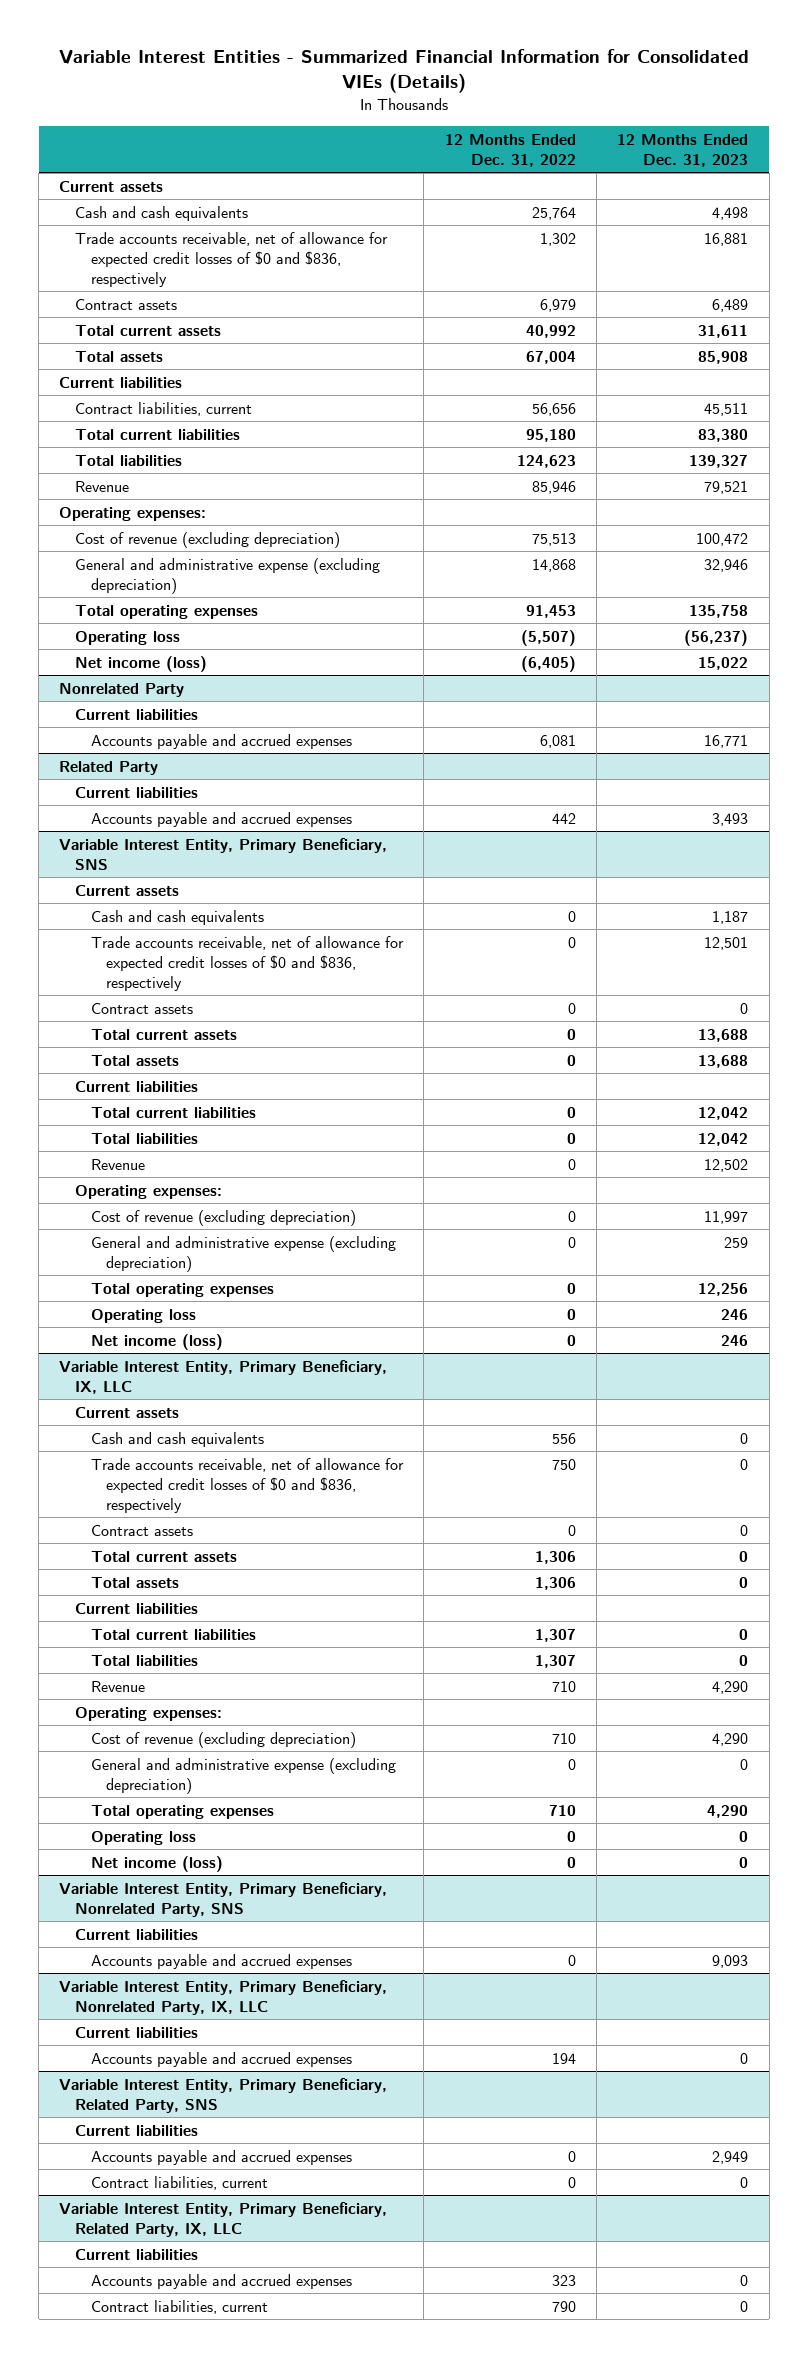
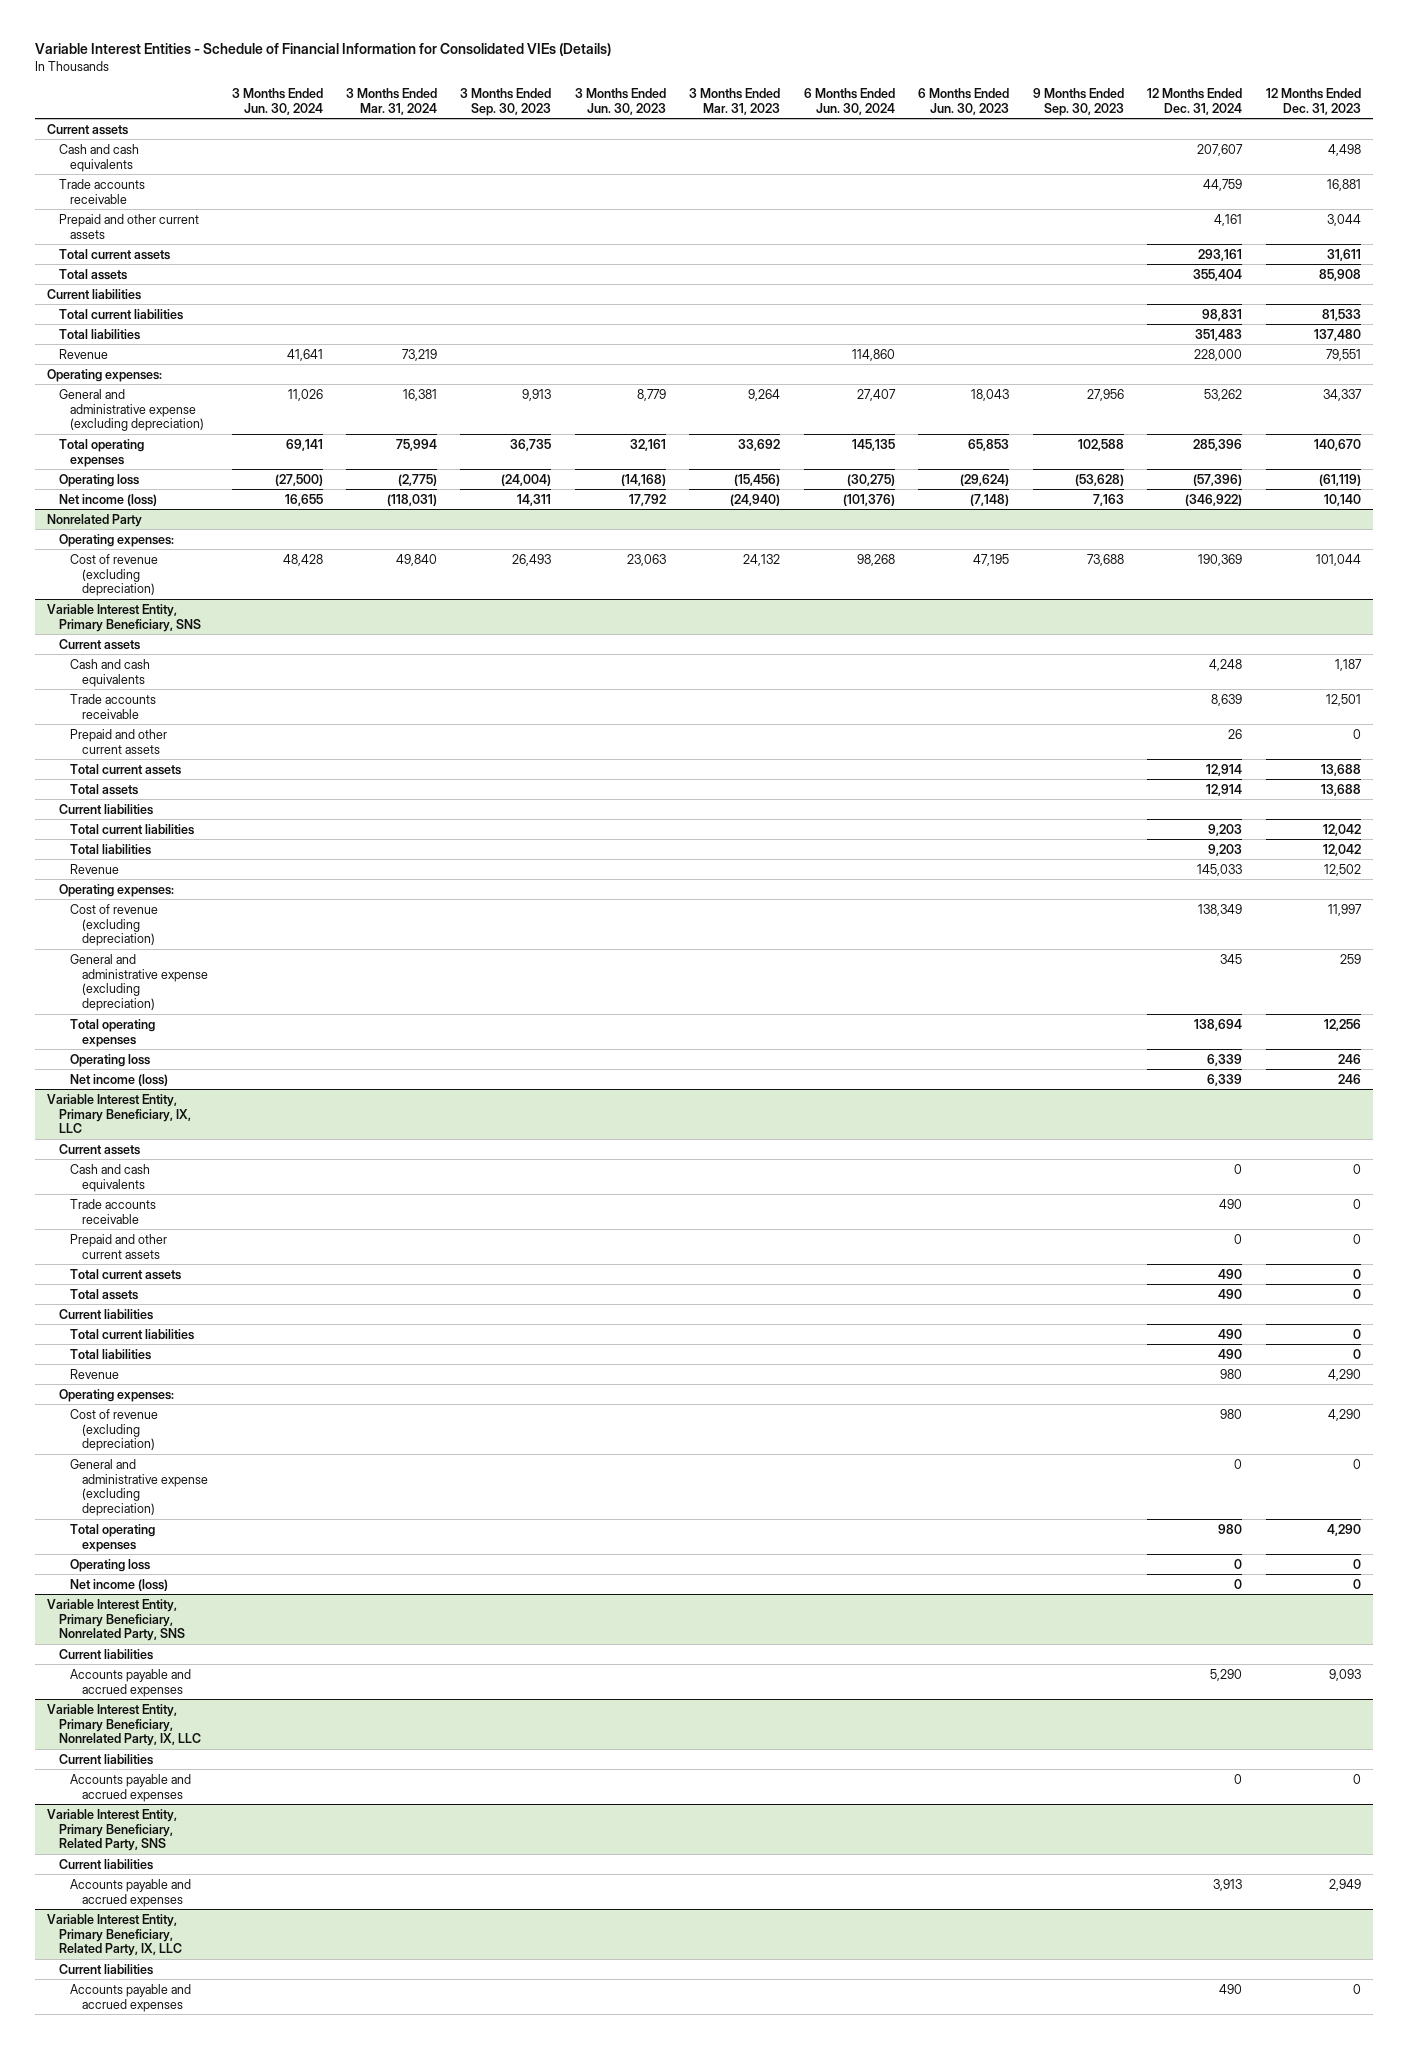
[58,49,749,94] Variable Interest Entities - Summarized Financial Information for Consolidated VIEs (Details) -> [35,43,612,57] Variable Interest Entities - Schedule of Financial Information for Consolidated VIEs (Details)
[444,133,576,167] 12 Months Ended Dec. 31, 2022 -> none
none -> [231,87,323,115] 3 Months Ended Jun. 30, 2024
none -> [345,87,437,115] 3 Months Ended Mar. 31, 2024
none -> [460,87,552,116] 3 Months Ended Sep. 30, 2023
none -> [574,87,666,115] 3 Months Ended Jun. 30, 2023
none -> [689,87,781,115] 3 Months Ended Mar. 31, 2023
none -> [803,87,895,115] 6 Months Ended Jun. 30, 2024
none -> [918,87,1010,115] 6 Months Ended Jun. 30, 2023
none -> [1032,87,1124,116] 9 Months Ended Sep. 30, 2023
none -> [1147,87,1243,115] 12 Months Ended Dec. 31, 2024
[75,298,178,310] Contract assets -> none
[75,231,389,287] Trade accounts receivable, net of allowance for expected credit losses of $0 and $836, respectively -> [58,178,145,204] Trade accounts receivable
none -> [58,213,199,239] Prepaid and other current assets
[75,401,253,416] Contract liabilities, current -> none
[698,428,749,442] 83,380 -> [1321,308,1361,321] 81,533
[689,454,749,468] 139,327 -> [1313,328,1361,341] 137,480
[704,480,749,494] 79,521 -> [1325,348,1361,361] 79,551
[75,531,341,548] Cost of revenue (excluding depreciation) -> none
[704,558,749,572] 32,946 -> [1322,388,1362,401] 34,337
[689,604,749,618] 135,758 -> [1313,438,1361,451] 140,670
[684,629,749,646] (56,237) -> [1318,473,1361,486] (61,119)
[698,656,749,670] 15,022 -> [1323,493,1361,506] 10,140
[75,708,199,720] Current liabilities -> none
[90,733,352,749] Accounts payable and accrued expenses -> none
[59,760,159,775] Related Party -> none
[75,786,199,798] Current liabilities -> none
[90,811,352,827] Accounts payable and accrued expenses -> none
none -> [58,533,174,547] Operating expenses:
none -> [70,553,159,597] Cost of revenue (excluding depreciation)
[90,1002,193,1014] Contract assets -> none
[90,935,404,991] Trade accounts receivable, net of allowance for expected credit losses of $0 and $836, respectively -> [70,693,157,719] Trade accounts receivable
none -> [70,728,168,754] Prepaid and other current assets
[90,1524,193,1536] Contract assets -> none
[90,1457,404,1513] Trade accounts receivable, net of allowance for expected credit losses of $0 and $836, respectively -> [70,1198,157,1224] Trade accounts receivable
none -> [70,1233,168,1259] Prepaid and other current assets
[90,2175,268,2190] Contract liabilities, current -> none
[90,2299,268,2314] Contract liabilities, current -> none

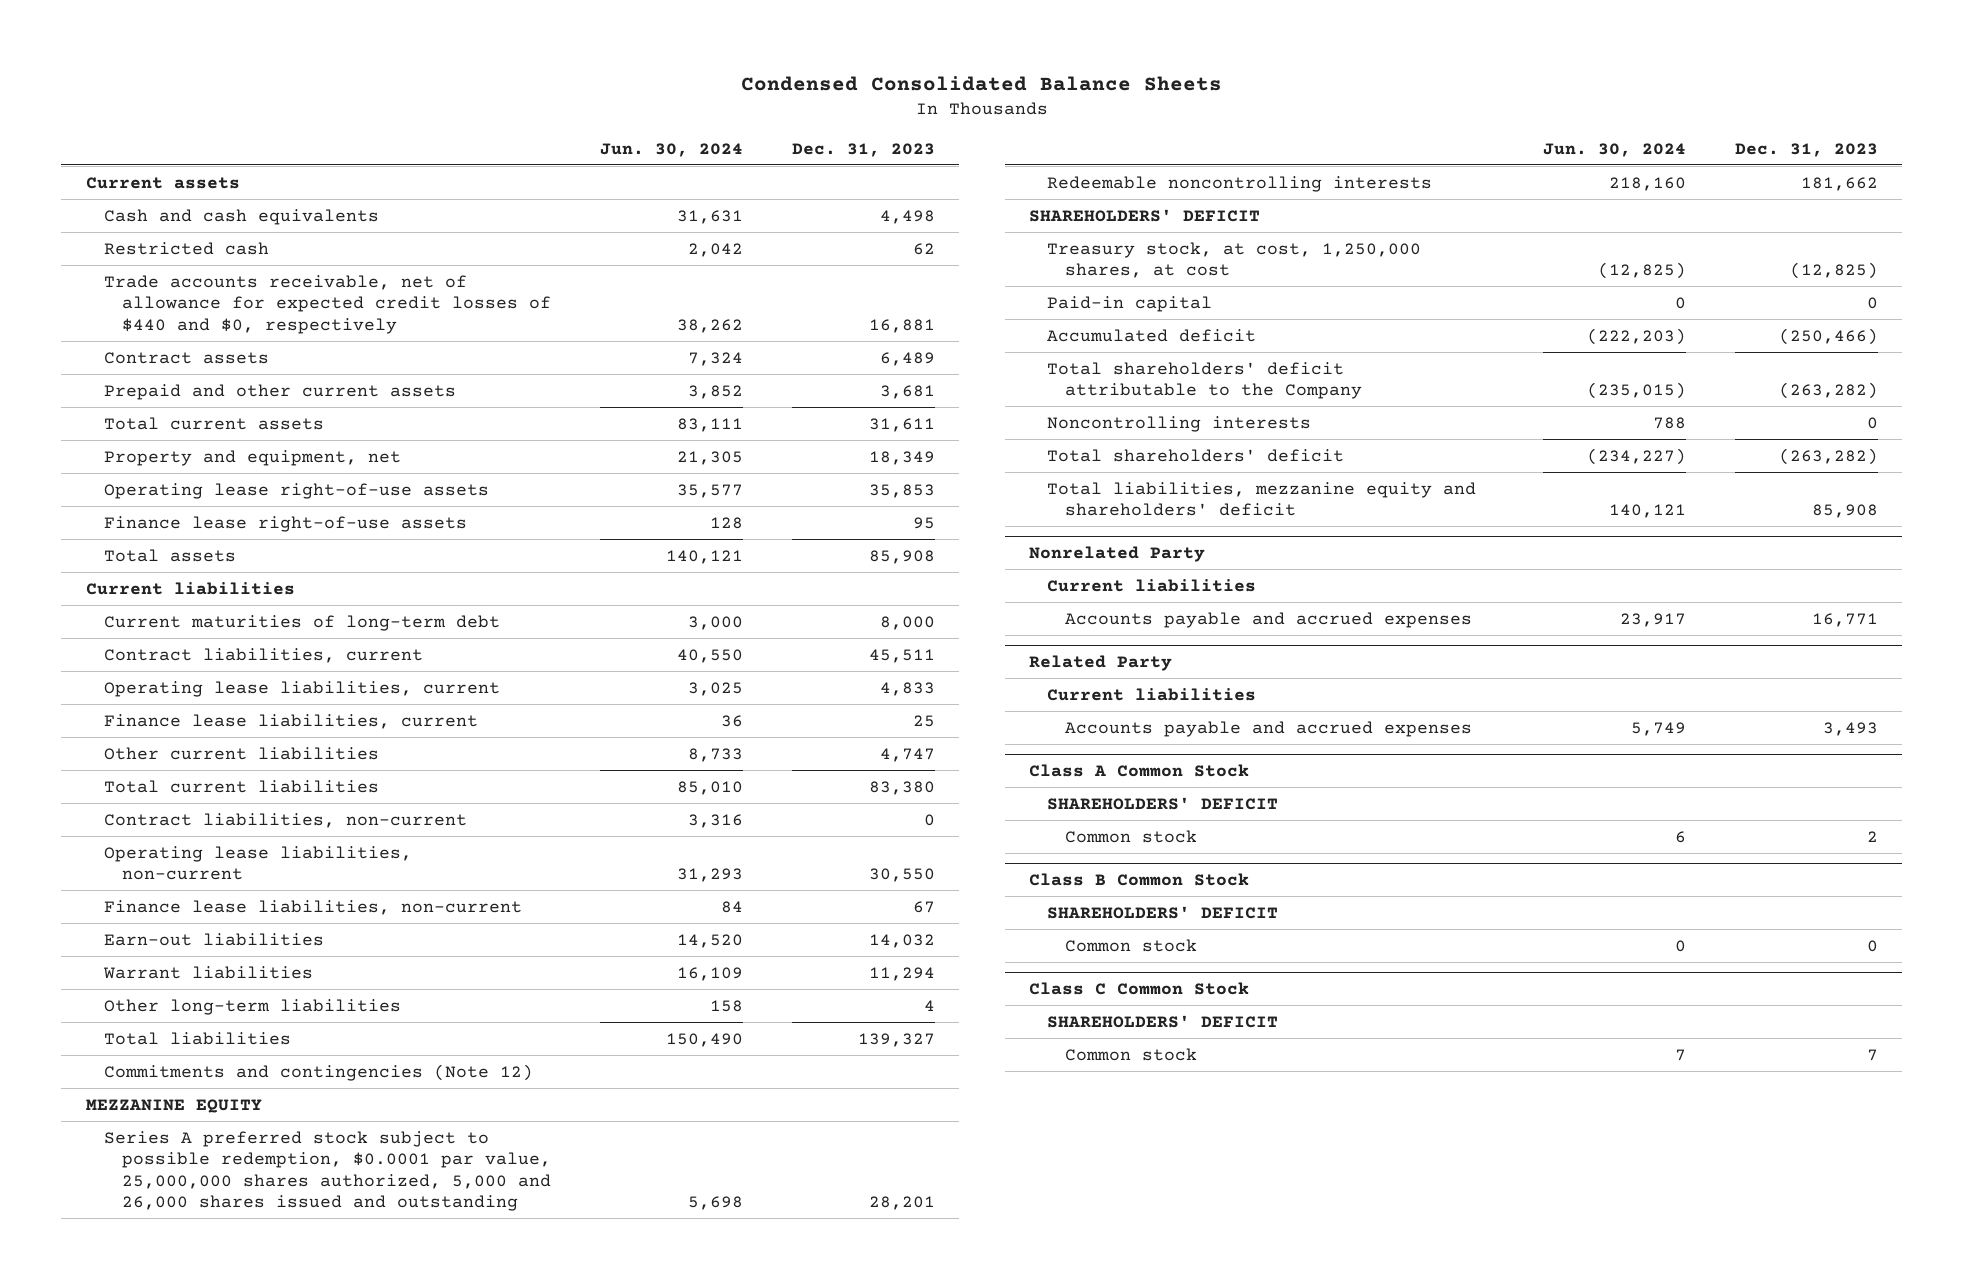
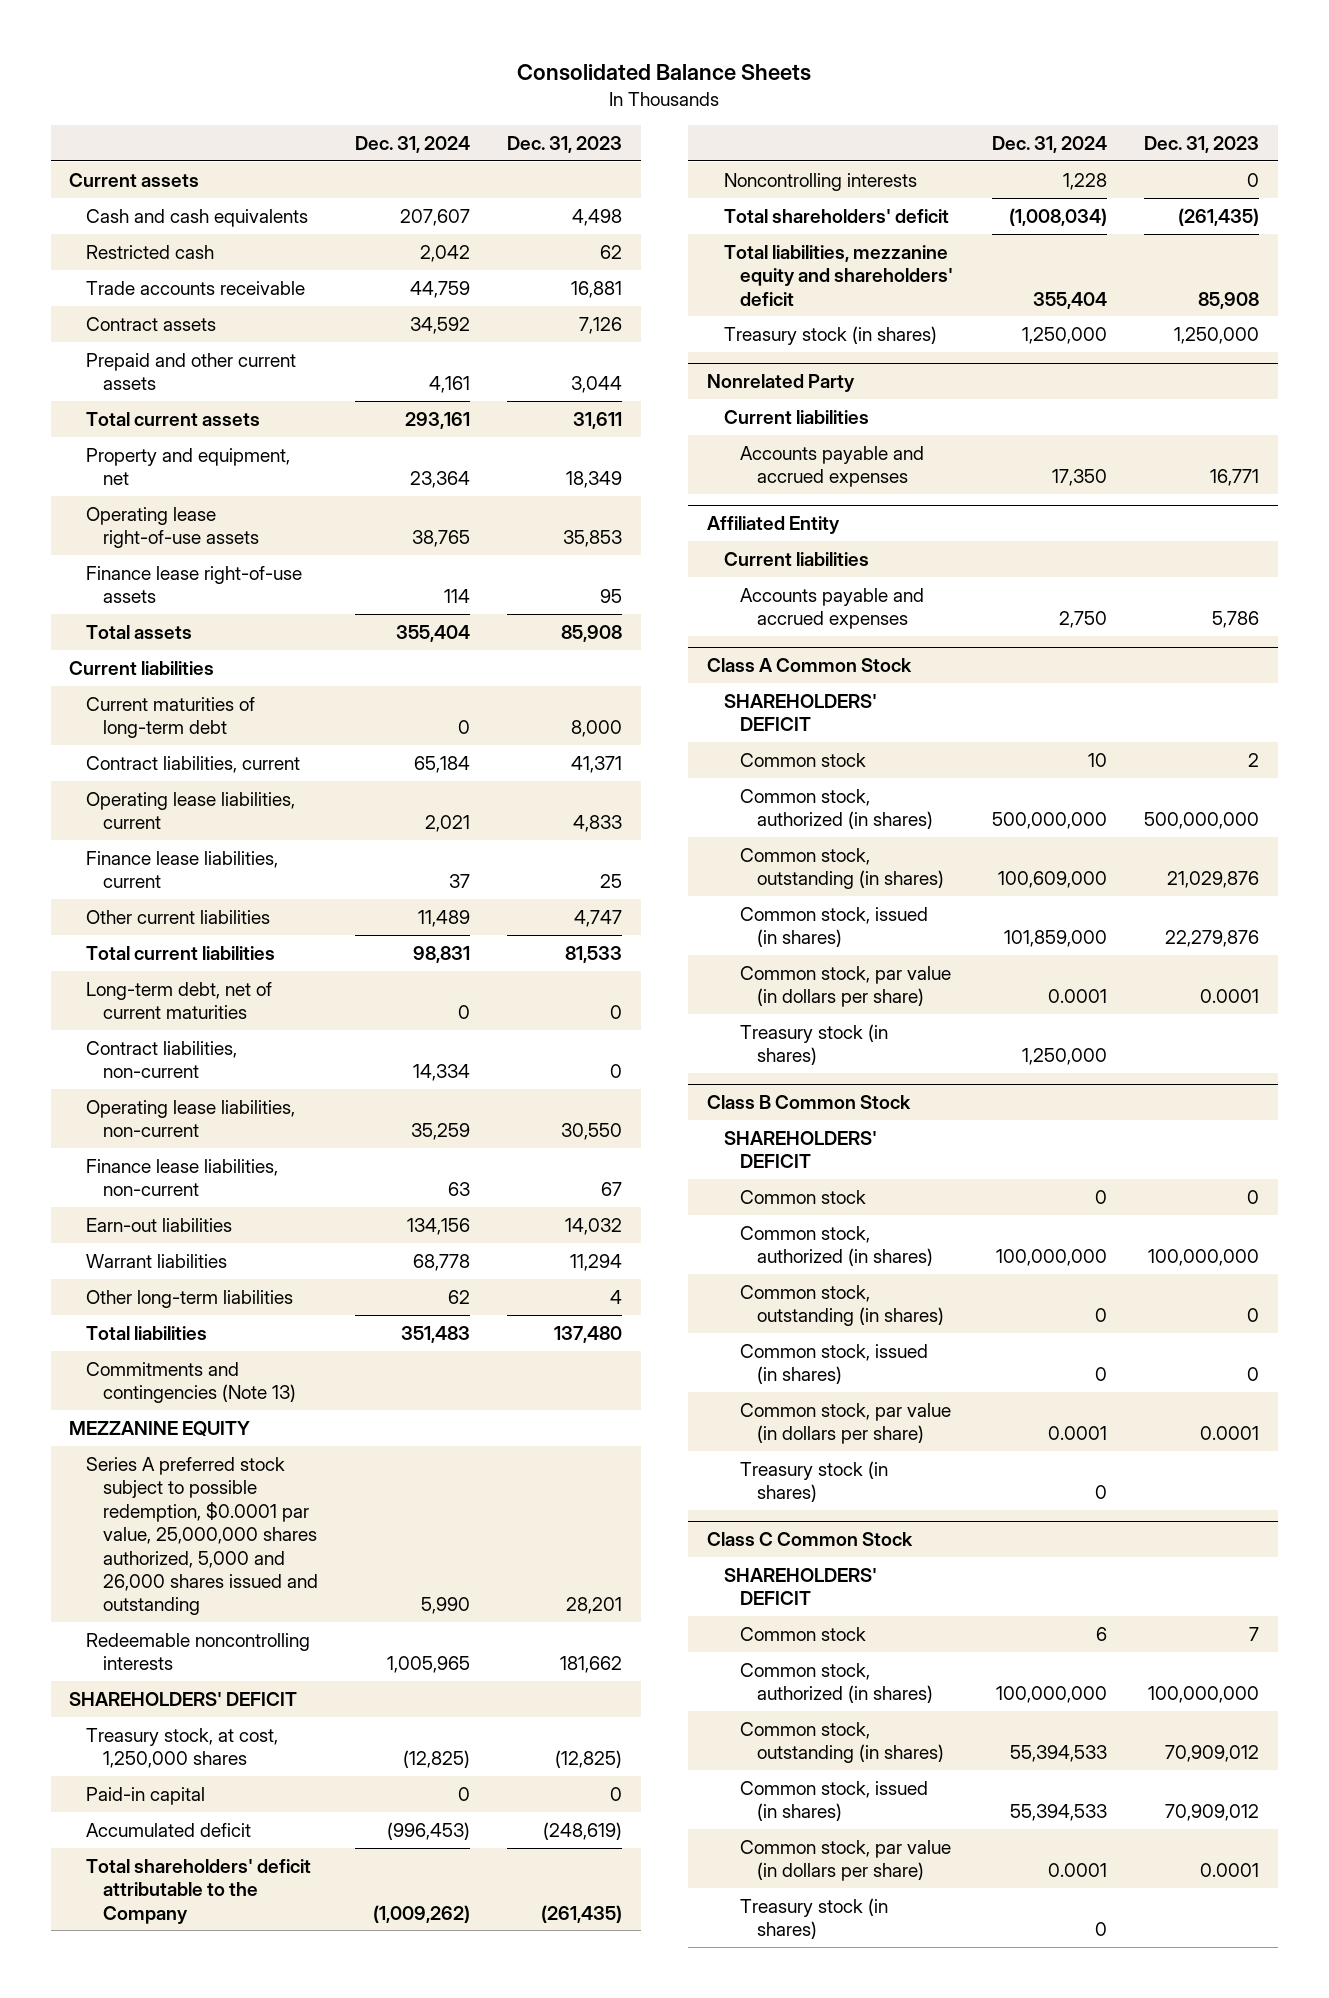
[740,75,1222,91] Condensed Consolidated Balance Sheets -> [517,64,812,82] Consolidated Balance Sheets
[599,142,743,157] Jun. 30, 2024 -> none
none -> [355,135,471,153] Dec. 31, 2024
[103,274,552,334] Trade accounts receivable, net of allowance for expected credit losses of $440 and $0, respectively -> [86,280,306,295] Trade accounts receivable
[879,351,935,366] 6,489 -> [579,316,623,334] 7,126
[879,384,935,399] 3,681 -> [571,376,623,394] 3,044
[868,648,935,663] 45,511 -> [571,755,623,773] 41,371
[868,780,935,795] 83,380 -> [565,945,623,963] 81,533
none -> [86,981,273,1020] Long-term debt, net of current maturities
[857,1032,935,1047] 139,327 -> [554,1325,623,1343] 137,480
[103,1063,533,1081] Commitments and contingencies (Note 12) -> [86,1361,297,1404] Commitments and contingencies (Note 13)
[1047,241,1422,279] Treasury stock, at cost, 1,250,000 shares, at cost -> [86,1727,279,1769] Treasury stock, at cost, 1,250,000 shares
[1779,327,1879,345] (250,466) -> [543,1821,623,1840] (248,619)
[1779,382,1879,400] (263,282) -> [541,1904,623,1923] (261,435)
[1779,447,1879,465] (263,282) -> [1178,207,1260,226] (261,435)
none -> [723,325,937,345] Treasury stock (in shares)
[1029,655,1173,672] Related Party -> none
none -> [706,516,840,535] Affiliated Entity
[1823,721,1879,736] 3,493 -> [1212,611,1260,629] 5,786
none -> [740,788,934,830] Common stock, authorized (in shares)
none -> [740,847,945,890] Common stock, outstanding (in shares)
none -> [740,906,929,948] Common stock, issued (in shares)
none -> [740,965,952,1008] Common stock, par value (in dollars per share)
none -> [740,1023,889,1066] Treasury stock (in shares)
none -> [740,1225,934,1267] Common stock, authorized (in shares)
none -> [740,1284,945,1327] Common stock, outstanding (in shares)
none -> [740,1343,929,1385] Common stock, issued (in shares)
none -> [740,1402,952,1445] Common stock, par value (in dollars per share)
none -> [740,1460,889,1503] Treasury stock (in shares)
none -> [740,1662,934,1704] Common stock, authorized (in shares)
none -> [740,1721,945,1764] Common stock, outstanding (in shares)
none -> [740,1780,929,1822] Common stock, issued (in shares)
none -> [740,1839,952,1882] Common stock, par value (in dollars per share)
none -> [740,1897,889,1940] Treasury stock (in shares)

